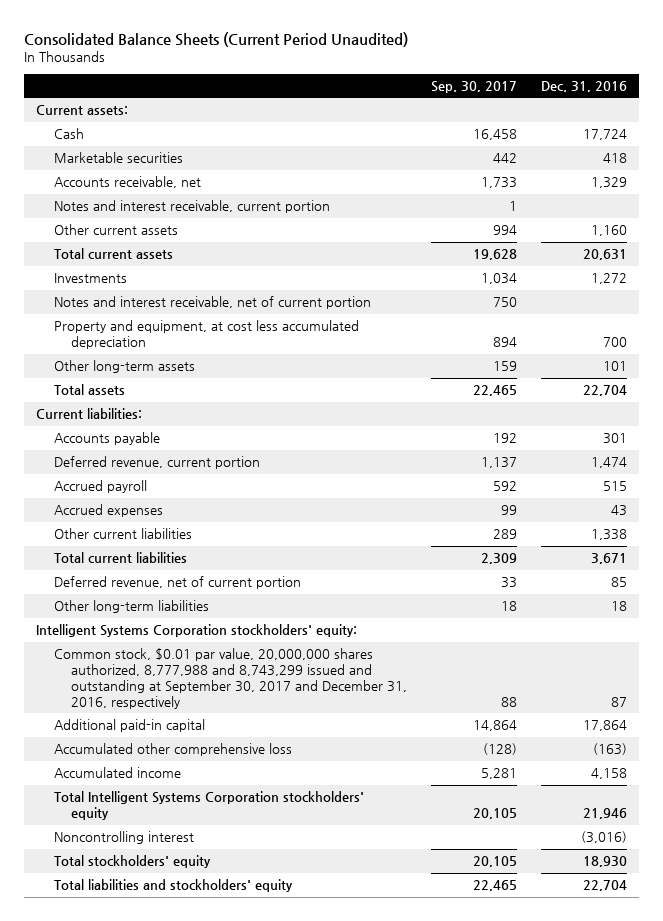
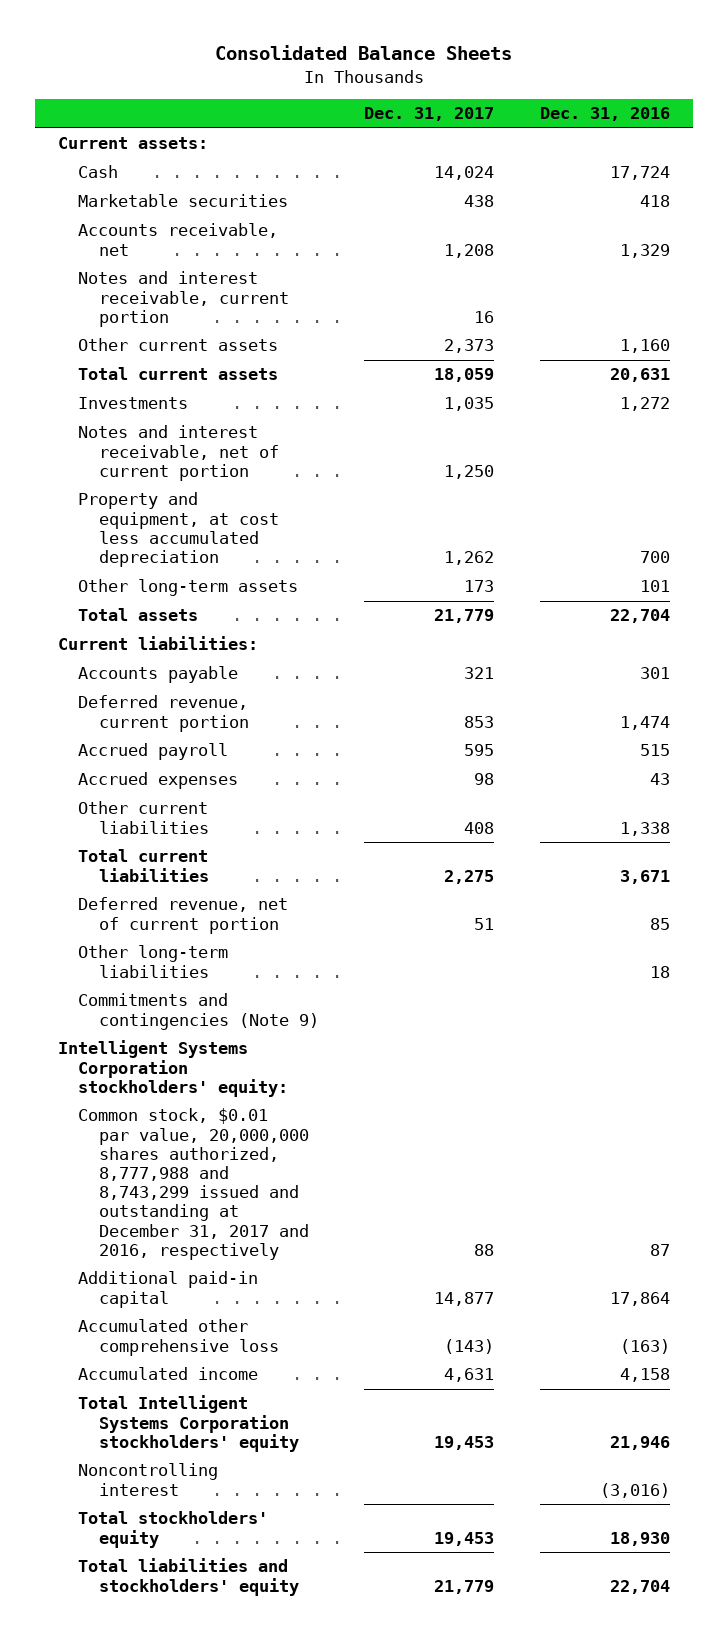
[24,31,409,47] Consolidated Balance Sheets (Current Period Unaudited) -> [214,45,512,61] Consolidated Balance Sheets
[431,80,518,93] Sep. 30, 2017 -> none
none -> [364,107,495,122] Dec. 31, 2017
none -> [78,993,319,1030] Commitments and contingencies (Note 9)
[53,648,408,709] Common stock, $0.01 par value, 20,000,000 shares authorized, 8,777,988 and 8,743,299 issued and outstanding at September 30, 2017 and December 31, 2016, respectively -> [78,1108,309,1260] Common stock, $0.01 par value, 20,000,000 shares authorized, 8,777,988 and 8,743,299 issued and outstanding at December 31, 2017 and 2016, respectively

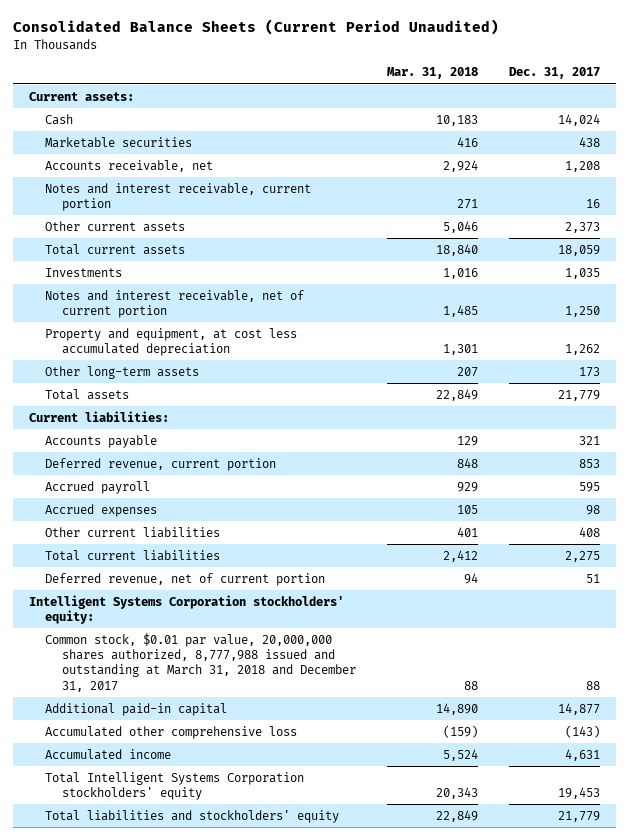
[214,45,512,61] Consolidated Balance Sheets -> [13,19,500,36] Consolidated Balance Sheets (Current Period Unaudited)
[539,107,670,122] Dec. 31, 2016 -> none
none -> [386,67,478,80] Mar. 31, 2018
[78,945,229,978] Other long-term liabilities -> none
[78,993,319,1030] Commitments and contingencies (Note 9) -> none
[78,1108,309,1260] Common stock, $0.01 par value, 20,000,000 shares authorized, 8,777,988 and 8,743,299 issued and outstanding at December 31, 2017 and 2016, respectively -> [45,632,356,692] Common stock, $0.01 par value, 20,000,000 shares authorized, 8,777,988 issued and outstanding at March 31, 2018 and December 31, 2017
[78,1463,219,1496] Noncontrolling interest -> none
[78,1511,269,1548] Total stockholders' equity -> none

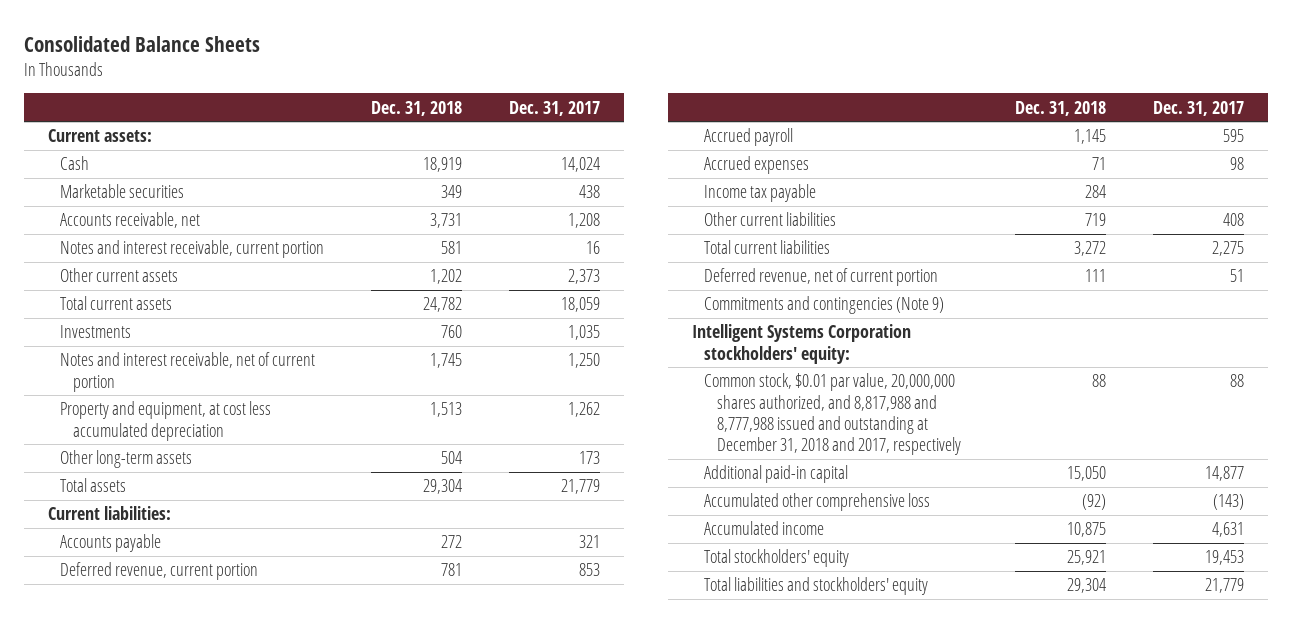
[13,19,500,36] Consolidated Balance Sheets (Current Period Unaudited) -> [24,35,261,52] Consolidated Balance Sheets
[386,67,478,80] Mar. 31, 2018 -> none
none -> [371,100,463,116] Dec. 31, 2018
none -> [704,184,817,203] Income tax payable
none -> [704,296,945,315] Commitments and contingencies (Note 9)
[45,632,356,692] Common stock, $0.01 par value, 20,000,000 shares authorized, 8,777,988 issued and outstanding at March 31, 2018 and December 31, 2017 -> [704,373,961,456] Common stock, $0.01 par value, 20,000,000 shares authorized, and 8,817,988 and 8,777,988 issued and outstanding at December 31, 2018 and 2017, respectively
[45,771,305,801] Total Intelligent Systems Corporation stockholders' equity -> [704,549,850,568] Total stockholders' equity

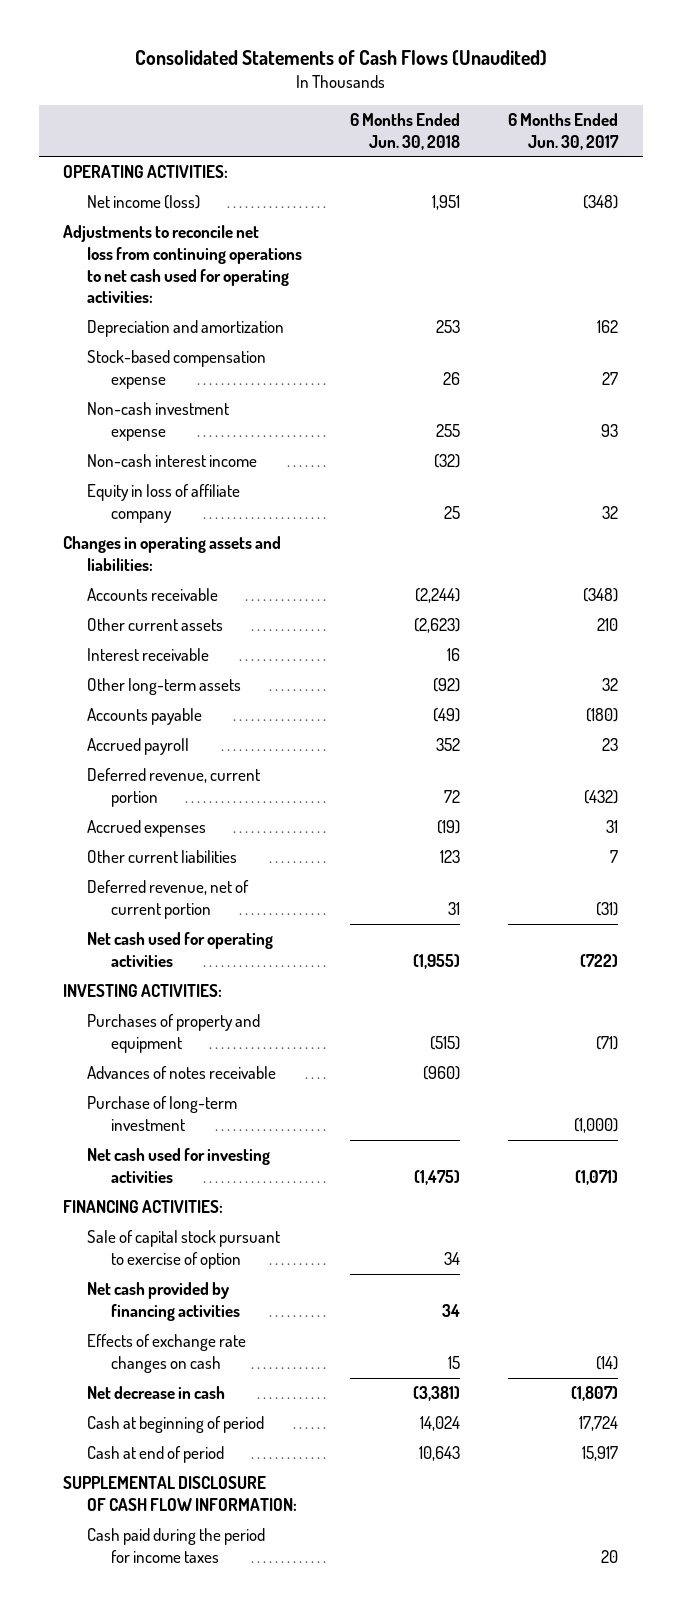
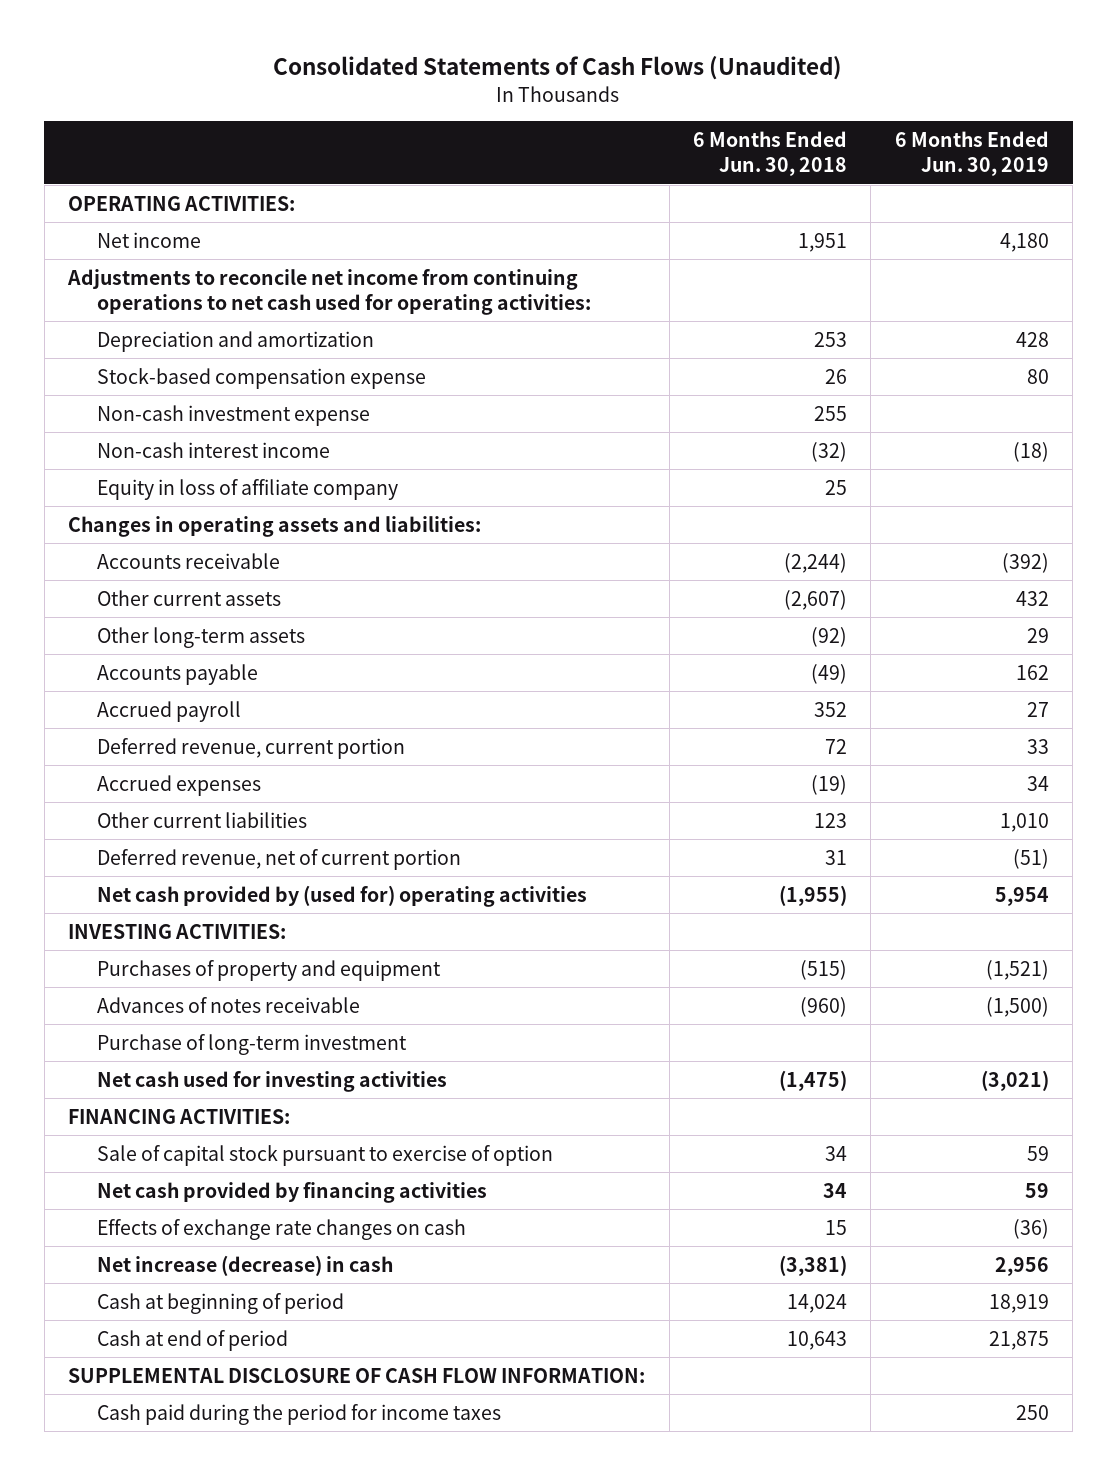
[508,112,620,150] 6 Months Ended Jun. 30, 2017 -> none
none -> [894,131,1049,177] 6 Months Ended Jun. 30, 2019
[87,195,201,210] Net income (loss) -> [97,231,202,248] Net income
[63,225,303,304] Adjustments to reconcile net loss from continuing operations to net cash used for operating activities: -> [67,268,592,316] Adjustments to reconcile net income from continuing operations to net cash used for operating activities:
[87,648,210,662] Interest receivable -> none
[414,618,461,634] (2,623) -> [783,589,847,610] (2,607)
[87,932,274,967] Net cash used for operating activities -> [97,884,588,907] Net cash provided by (used for) operating activities
[87,1386,226,1400] Net decrease in cash -> [97,1254,394,1276] Net increase (decrease) in cash

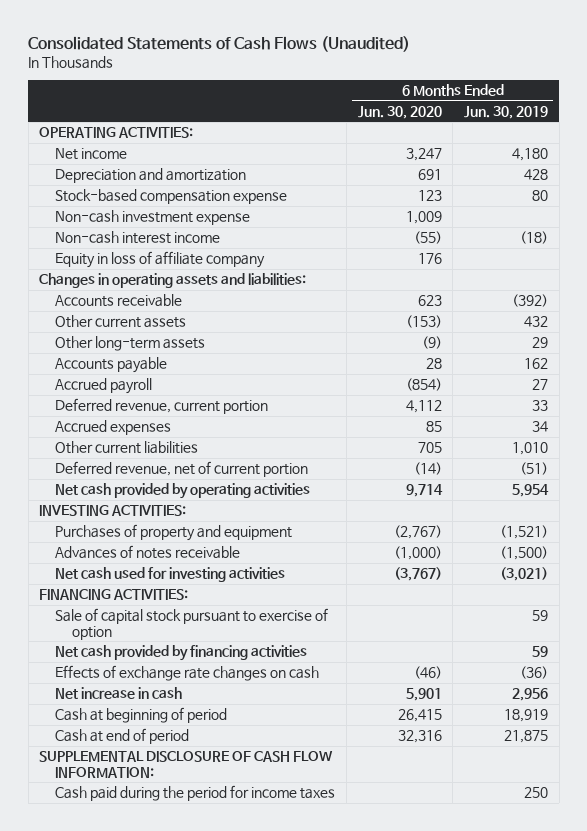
[692,131,847,177] 6 Months Ended Jun. 30, 2018 -> none
none -> [357,105,442,119] Jun. 30, 2020
[67,268,592,316] Adjustments to reconcile net income from continuing operations to net cash used for operating activities: -> none
[97,884,588,907] Net cash provided by (used for) operating activities -> [55,483,311,500] Net cash provided by operating activities
[97,1033,408,1055] Purchase of long-term investment -> none
[97,1254,394,1276] Net increase (decrease) in cash -> [55,687,183,700] Net increase in cash

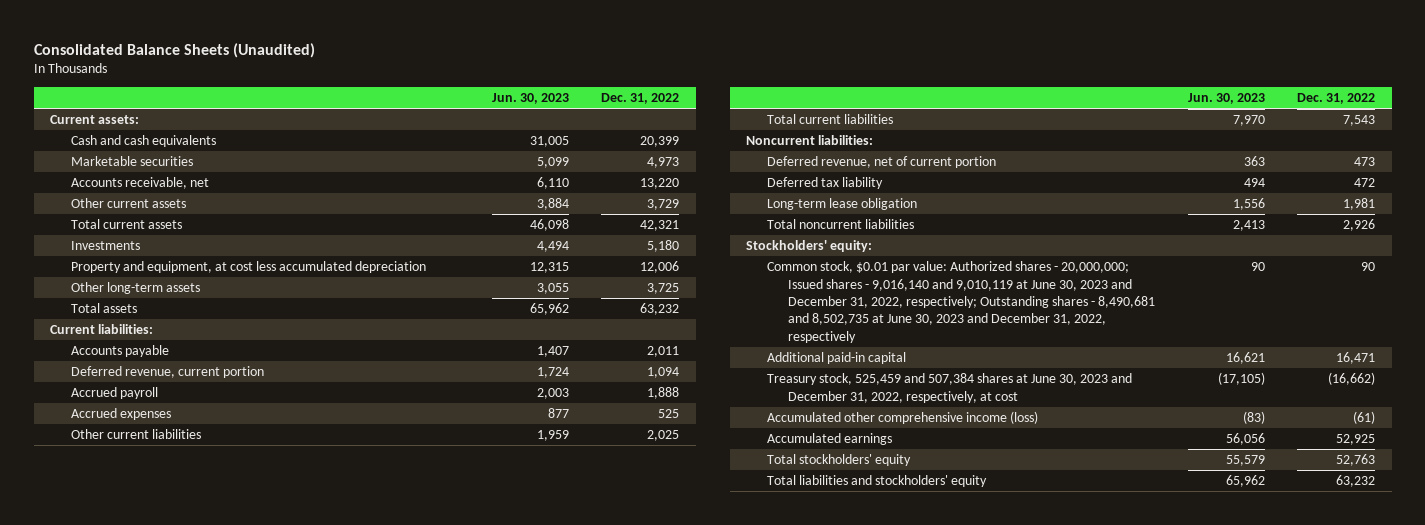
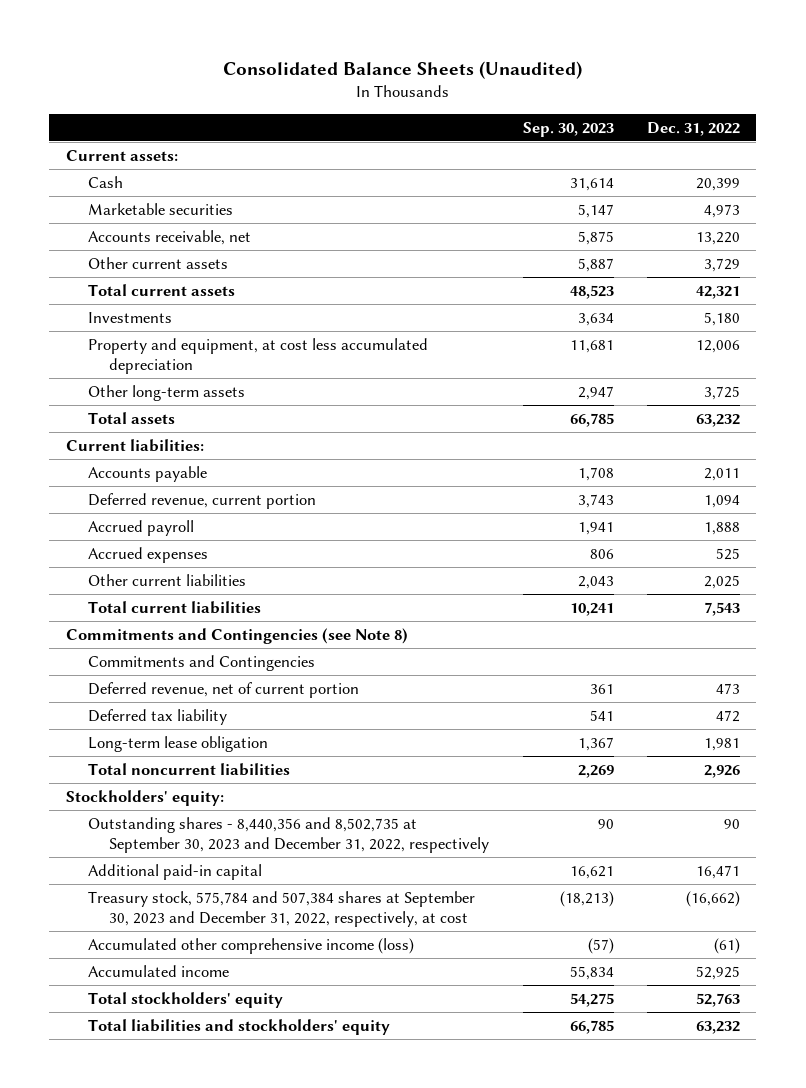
[491,92,569,104] Jun. 30, 2023 -> none
none -> [522,121,614,137] Sep. 30, 2023
[70,135,216,148] Cash and cash equivalents -> [87,175,123,188] Cash
[746,135,874,146] Noncurrent liabilities: -> [65,627,408,644] Commitments and Contingencies (see Note 8)
none -> [87,654,315,671] Commitments and Contingencies
[767,261,1155,343] Common stock, $0.01 par value: Authorized shares - 20,000,000; Issued shares - 9,016,140 and 9,010,119 at June 30, 2023 and December 31, 2022, respectively; Outstanding shares - 8,490,681 and 8,502,735 at June 30, 2023 and December 31, 2022, respectively -> [87,816,490,853] Outstanding shares - 8,440,356 and 8,502,735 at September 30, 2023 and December 31, 2022, respectively
[767,373,1133,403] Treasury stock, 525,459 and 507,384 shares at June 30, 2023 and December 31, 2022, respectively, at cost -> [87,890,475,927] Treasury stock, 575,784 and 507,384 shares at September 30, 2023 and December 31, 2022, respectively, at cost
[767,433,893,446] Accumulated earnings -> [87,964,229,977] Accumulated income

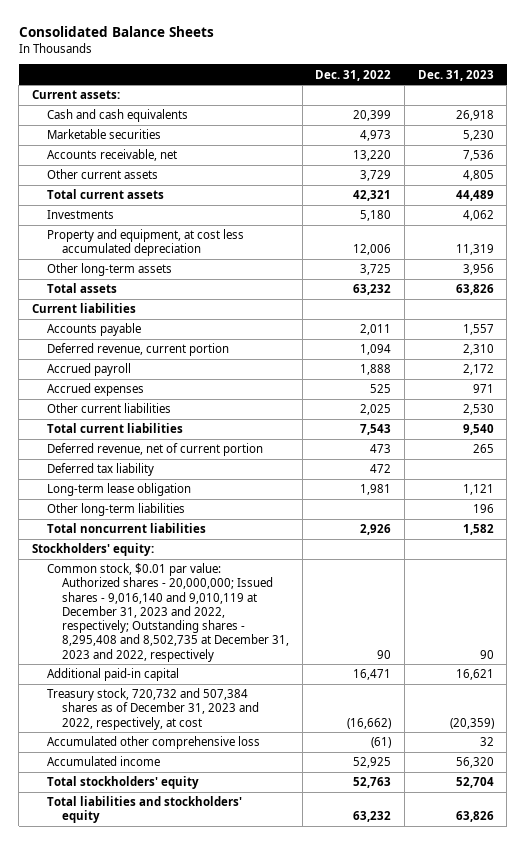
[222,60,582,79] Consolidated Balance Sheets (Unaudited) -> [18,25,214,37] Consolidated Balance Sheets
[522,121,614,137] Sep. 30, 2023 -> none
none -> [417,69,494,81] Dec. 31, 2023
[87,175,123,188] Cash -> [46,109,188,123] Cash and cash equivalents
[65,438,204,452] Current liabilities: -> [31,303,136,314] Current liabilities
[65,627,408,644] Commitments and Contingencies (see Note 8) -> none
[87,654,315,671] Commitments and Contingencies -> none
none -> [46,503,185,517] Other long-term liabilities
[87,816,490,853] Outstanding shares - 8,440,356 and 8,502,735 at September 30, 2023 and December 31, 2022, respectively -> [46,563,289,662] Common stock, $0.01 par value: Authorized shares - 20,000,000; Issued shares - 9,016,140 and 9,010,119 at December 31, 2023 and 2022, respectively; Outstanding shares - 8,295,408 and 8,502,735 at December 31, 2023 and 2022, respectively
[87,890,475,927] Treasury stock, 575,784 and 507,384 shares at September 30, 2023 and December 31, 2022, respectively, at cost -> [46,688,259,730] Treasury stock, 720,732 and 507,384 shares as of December 31, 2023 and 2022, respectively, at cost
[87,937,414,954] Accumulated other comprehensive income (loss) -> [46,736,260,750] Accumulated other comprehensive loss

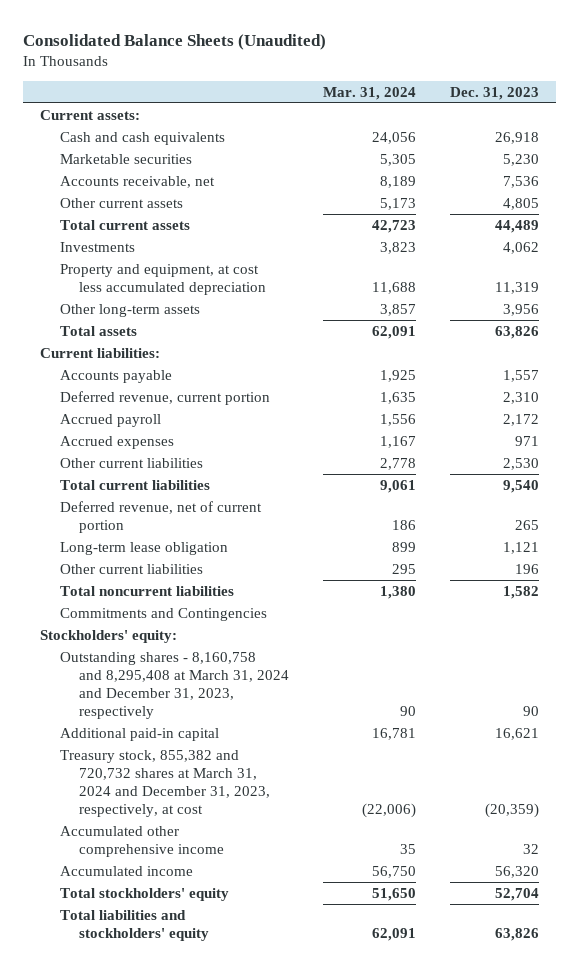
[18,25,214,37] Consolidated Balance Sheets -> [23,34,327,51] Consolidated Balance Sheets (Unaudited)
[315,69,392,81] Dec. 31, 2022 -> none
none -> [323,86,417,100] Mar. 31, 2024
[31,303,136,314] Current liabilities -> [40,347,161,358] Current liabilities:
[46,463,154,477] Deferred tax liability -> none
[46,503,185,517] Other long-term liabilities -> [59,563,203,574] Other current liabilities
none -> [59,607,267,621] Commitments and Contingencies
[46,563,289,662] Common stock, $0.01 par value: Authorized shares - 20,000,000; Issued shares - 9,016,140 and 9,010,119 at December 31, 2023 and 2022, respectively; Outstanding shares - 8,295,408 and 8,502,735 at December 31, 2023 and 2022, respectively -> [59,651,290,720] Outstanding shares - 8,160,758 and 8,295,408 at March 31, 2024 and December 31, 2023, respectively
[46,688,259,730] Treasury stock, 720,732 and 507,384 shares as of December 31, 2023 and 2022, respectively, at cost -> [59,749,271,818] Treasury stock, 855,382 and 720,732 shares at March 31, 2024 and December 31, 2023, respectively, at cost
[46,736,260,750] Accumulated other comprehensive loss -> [59,825,225,857] Accumulated other comprehensive income

